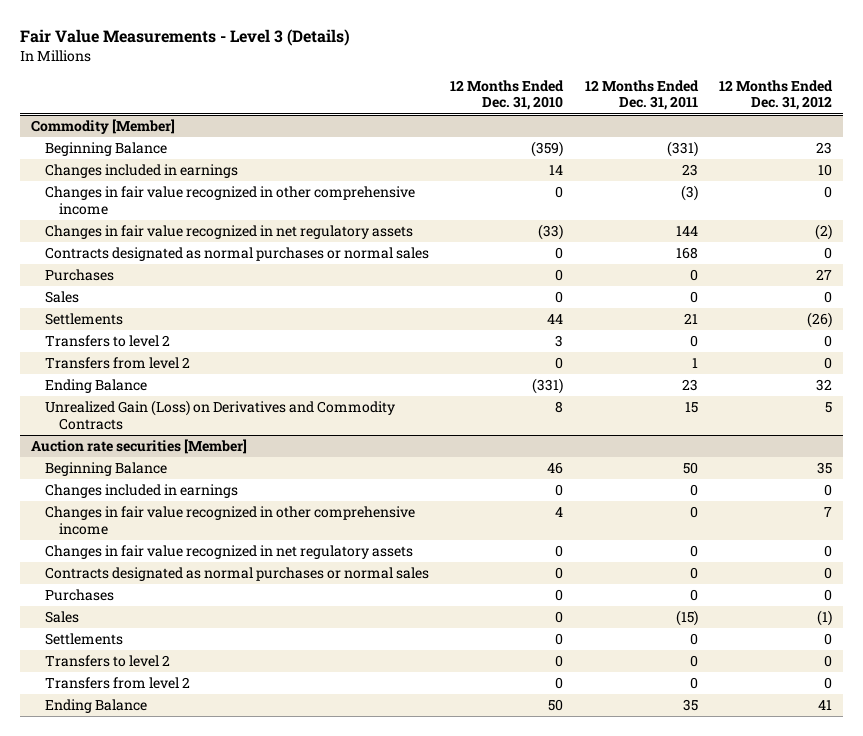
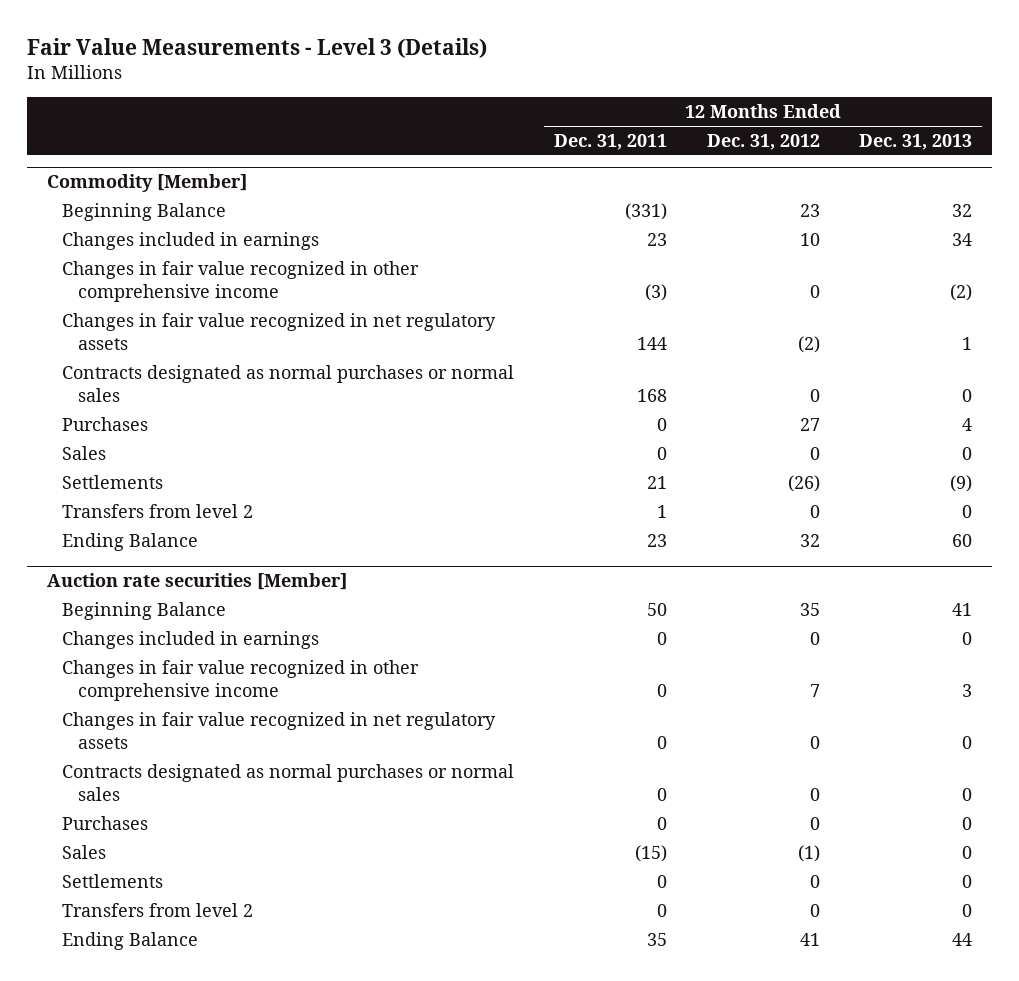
[450,79,565,111] 12 Months Ended Dec. 31, 2010 -> none
none -> [859,133,973,150] Dec. 31, 2013
[44,335,170,348] Transfers to level 2 -> none
[44,400,395,430] Unrealized Gain (Loss) on Derivatives and Commodity Contracts -> none
[44,655,170,668] Transfers to level 2 -> none

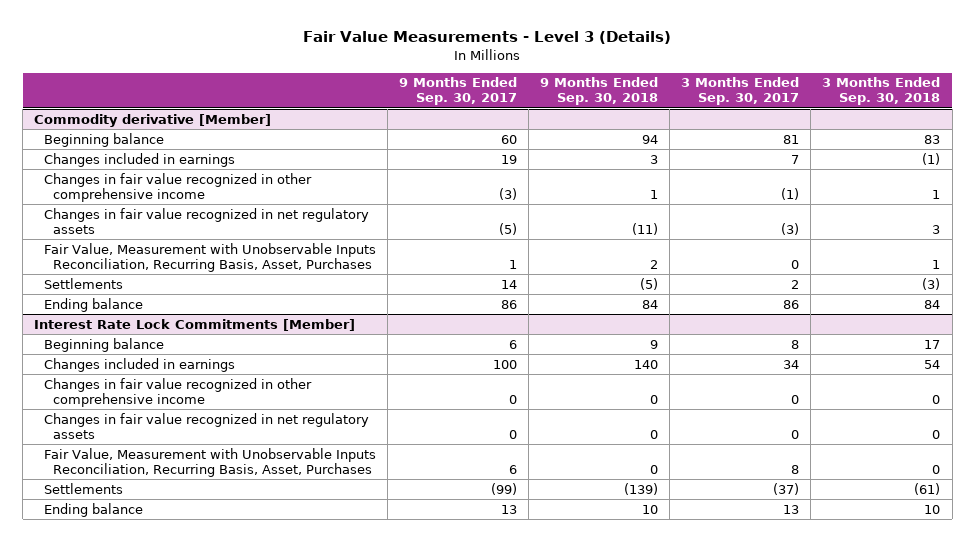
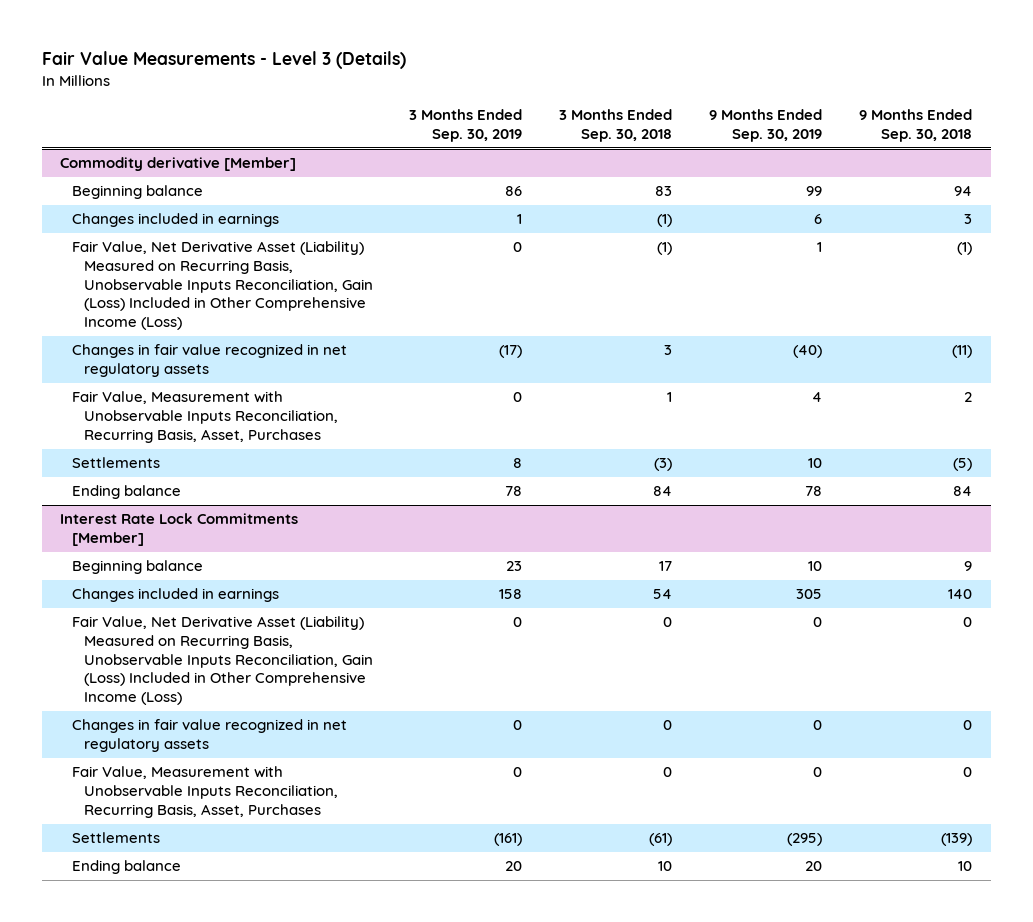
[398,77,517,106] 9 Months Ended Sep. 30, 2017 -> none
[681,77,800,106] 3 Months Ended Sep. 30, 2017 -> none
none -> [409,109,523,142] 3 Months Ended Sep. 30, 2019
none -> [709,109,823,142] 9 Months Ended Sep. 30, 2019
[43,172,312,202] Changes in fair value recognized in other comprehensive income -> none
none -> [71,241,373,331] Fair Value, Net Derivative Asset (Liability) Measured on Recurring Basis, Unobservable Inputs Reconciliation, Gain (Loss) Included in Other Comprehensive Income (Loss)
[43,377,312,407] Changes in fair value recognized in other comprehensive income -> none
none -> [71,616,373,706] Fair Value, Net Derivative Asset (Liability) Measured on Recurring Basis, Unobservable Inputs Reconciliation, Gain (Loss) Included in Other Comprehensive Income (Loss)

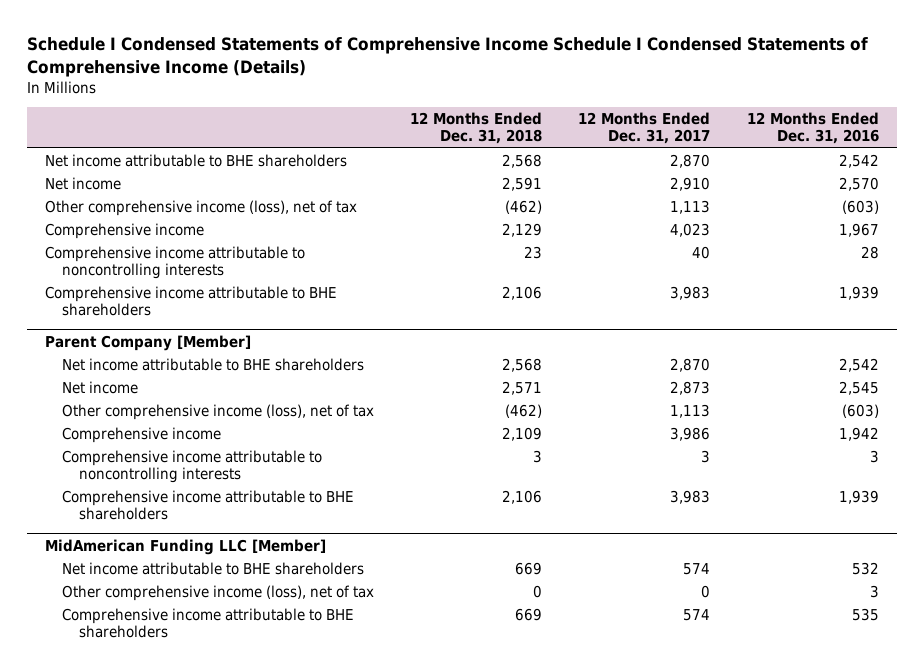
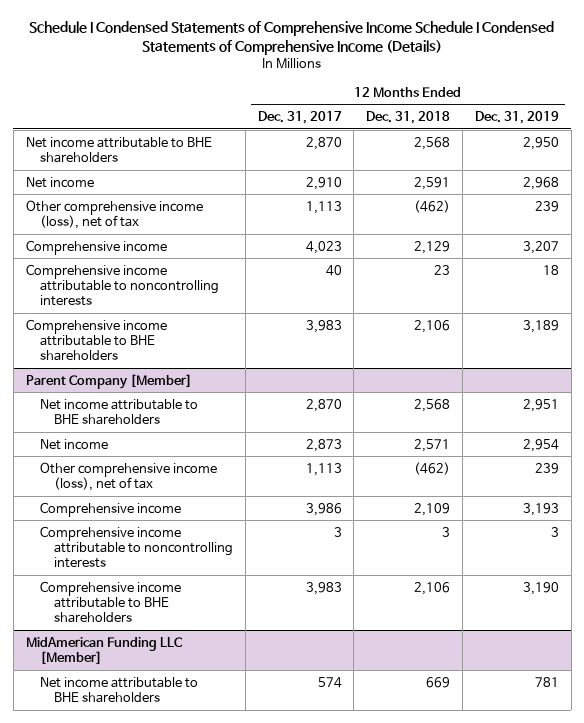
[746,112,879,145] 12 Months Ended Dec. 31, 2016 -> none
none -> [474,111,559,125] Dec. 31, 2019
[61,584,374,601] Other comprehensive income (loss), net of tax -> none
[61,607,354,639] Comprehensive income attributable to BHE shareholders -> none

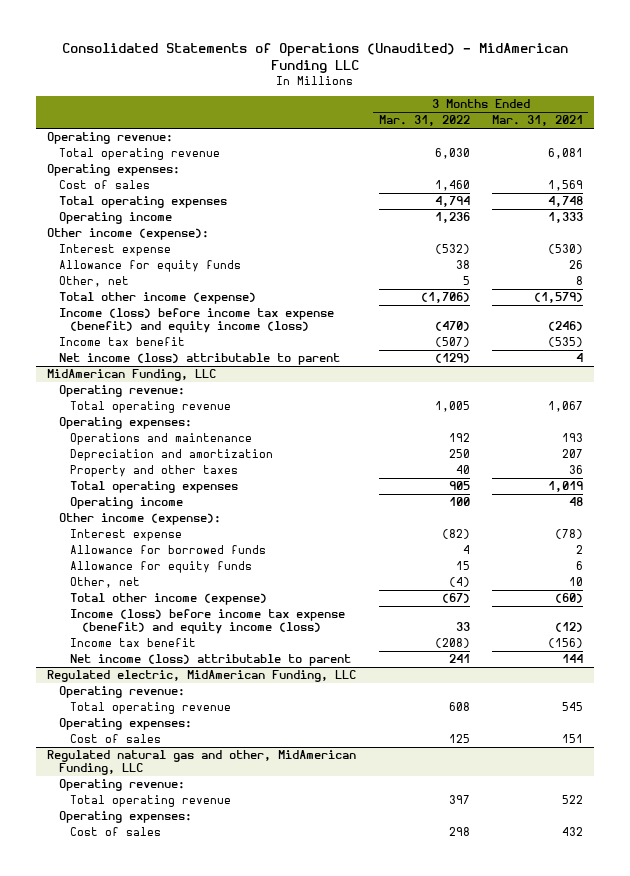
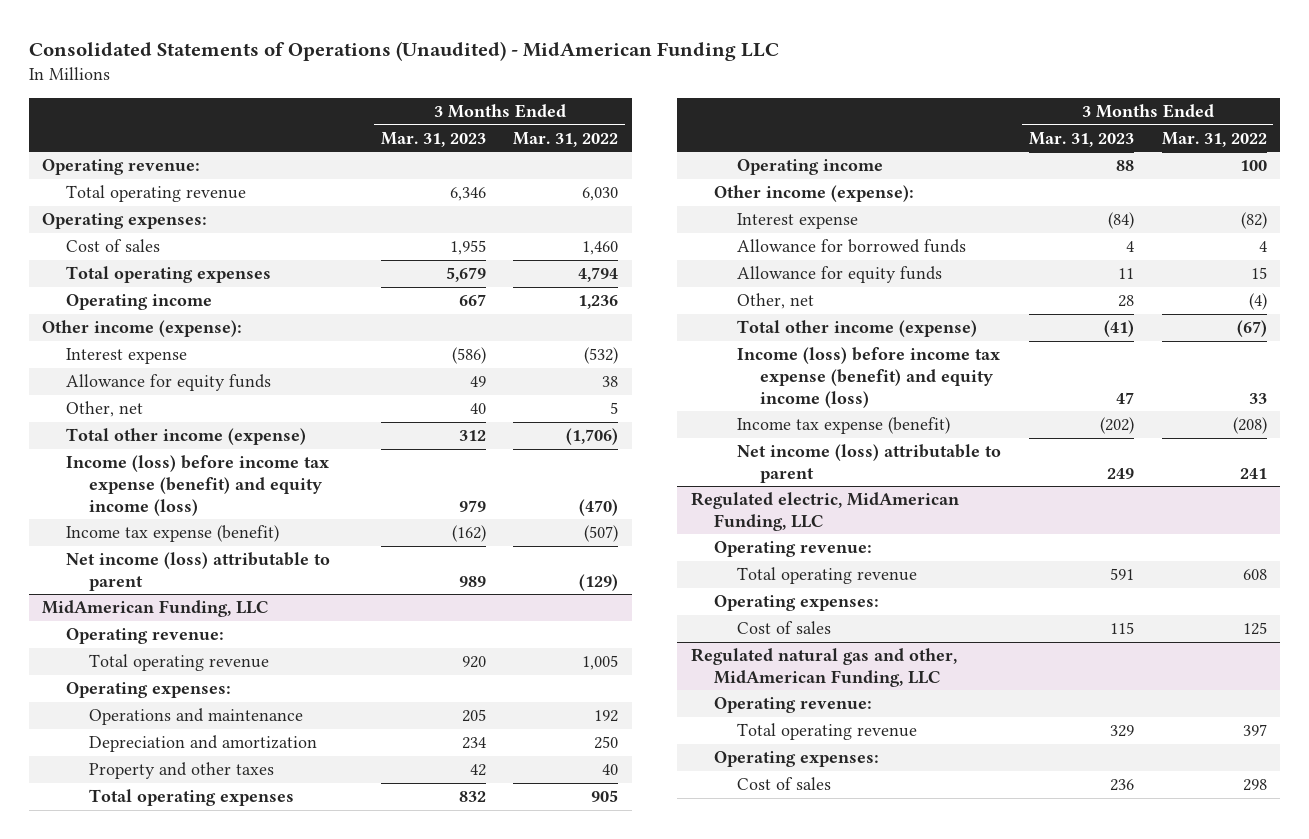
[491,115,583,127] Mar. 31, 2021 -> none
none -> [380,131,486,147] Mar. 31, 2023
[58,337,185,347] Income tax benefit -> [65,525,279,543] Income tax expense (benefit)
[70,638,197,648] Income tax benefit -> [737,417,951,435] Income tax expense (benefit)

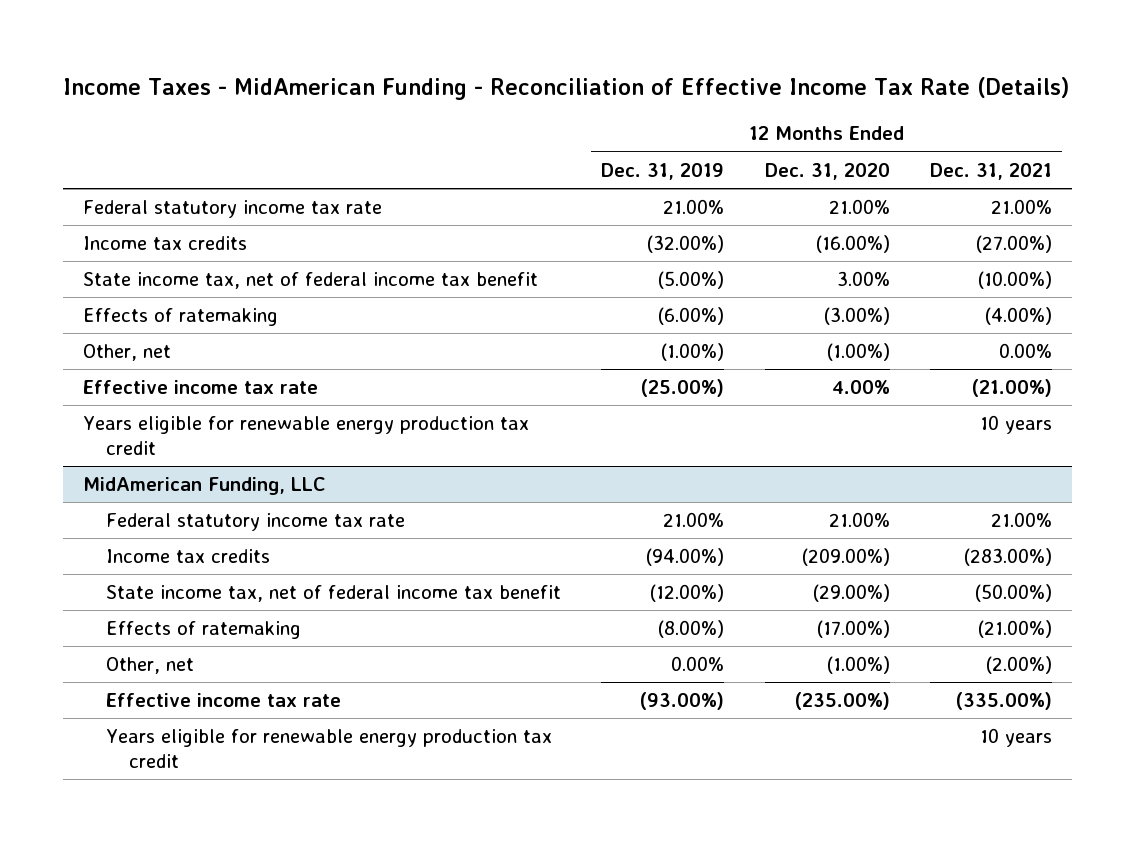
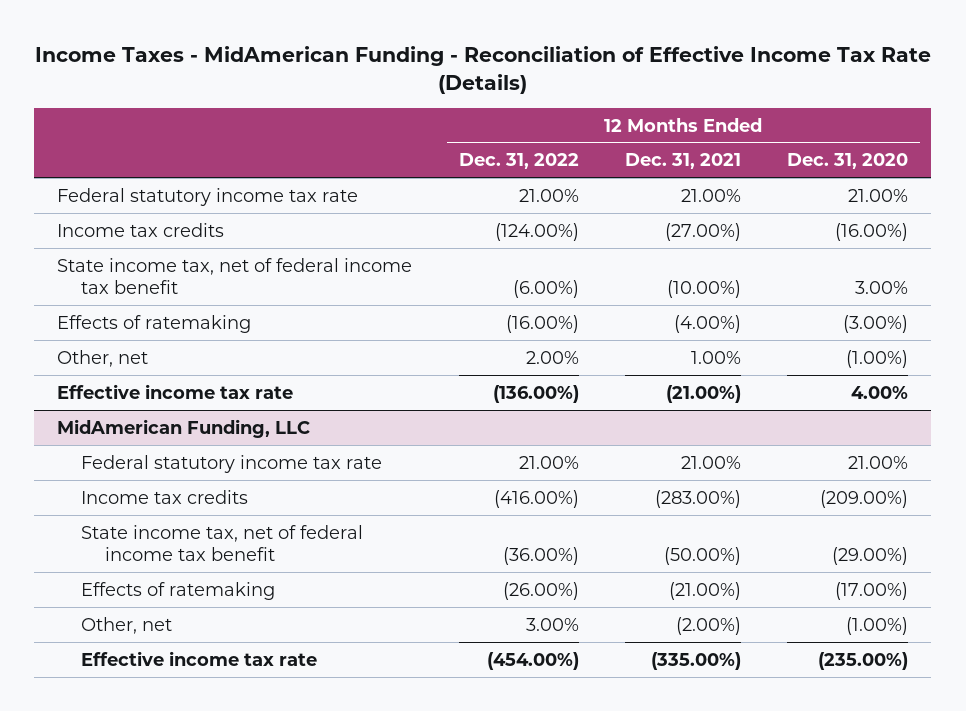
[601,162,725,180] Dec. 31, 2019 -> none
none -> [458,153,579,170] Dec. 31, 2022
[999,343,1053,359] 0.00% -> [690,350,741,364] 1.00%
[83,416,530,455] Years eligible for renewable energy production tax credit -> none
[106,729,553,768] Years eligible for renewable energy production tax credit -> none

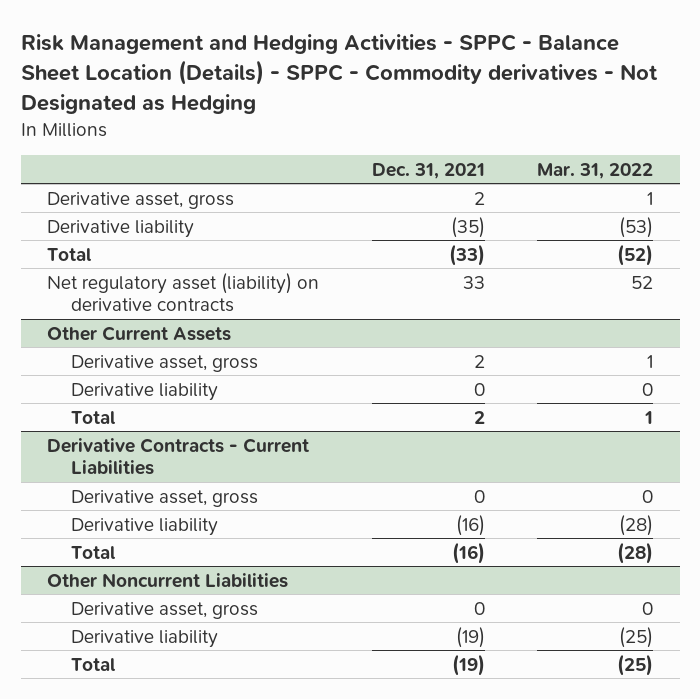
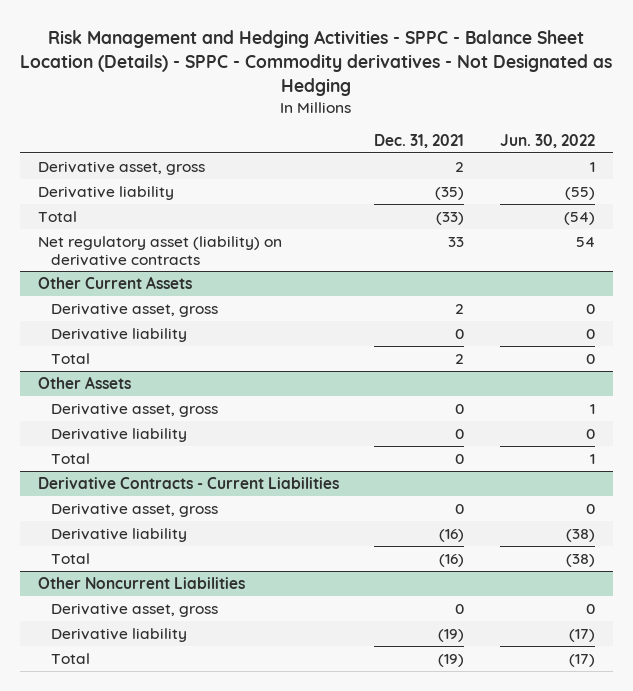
[537,162,654,179] Mar. 31, 2022 -> none
none -> [500,133,596,148] Jun. 30, 2022
none -> [37,375,131,389] Other Assets
none -> [51,402,219,417] Derivative asset, gross
none -> [51,427,188,442] Derivative liability
none -> [51,452,91,464] Total

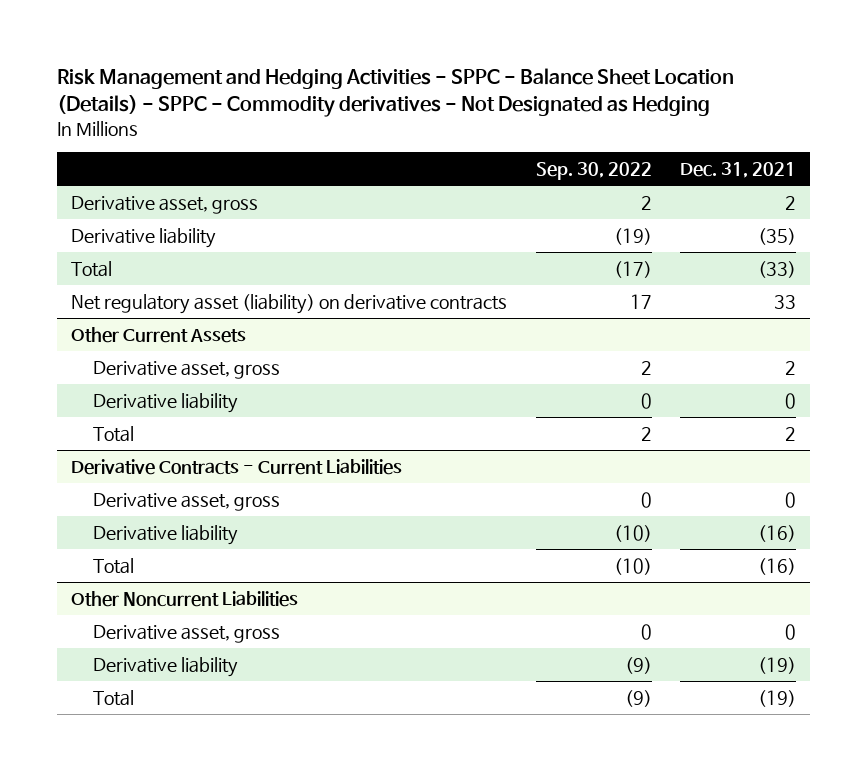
[500,133,596,148] Jun. 30, 2022 -> none
none -> [535,161,652,180] Sep. 30, 2022
[37,375,131,389] Other Assets -> none
[51,402,219,417] Derivative asset, gross -> none
[51,427,188,442] Derivative liability -> none
[51,452,91,464] Total -> none

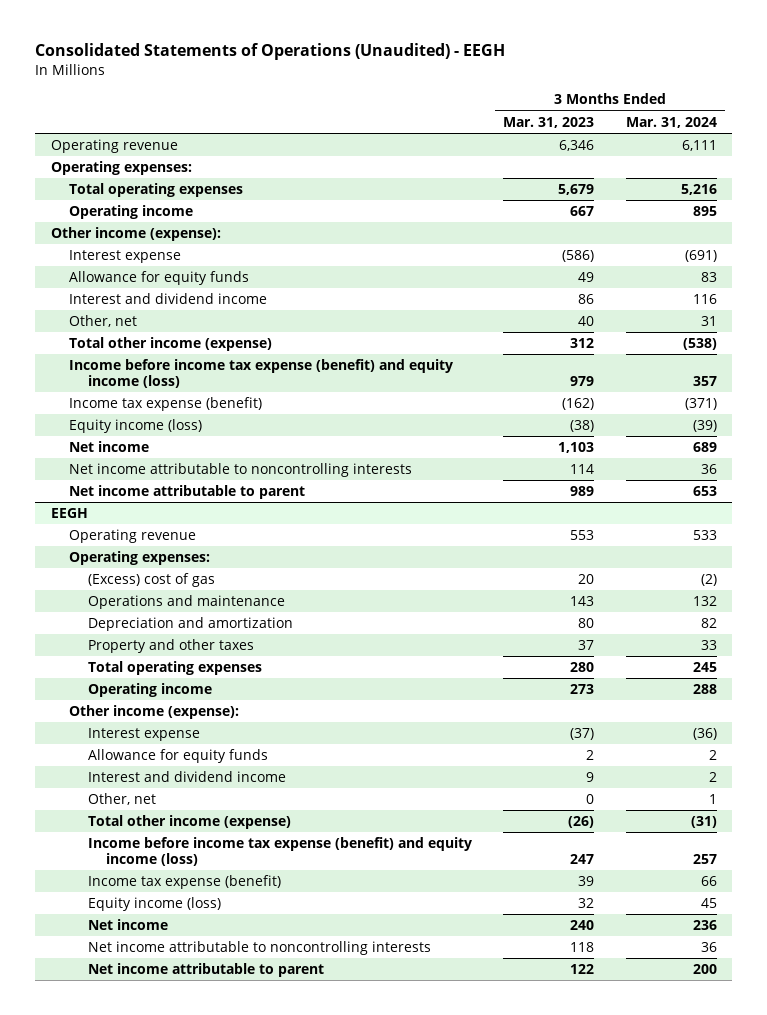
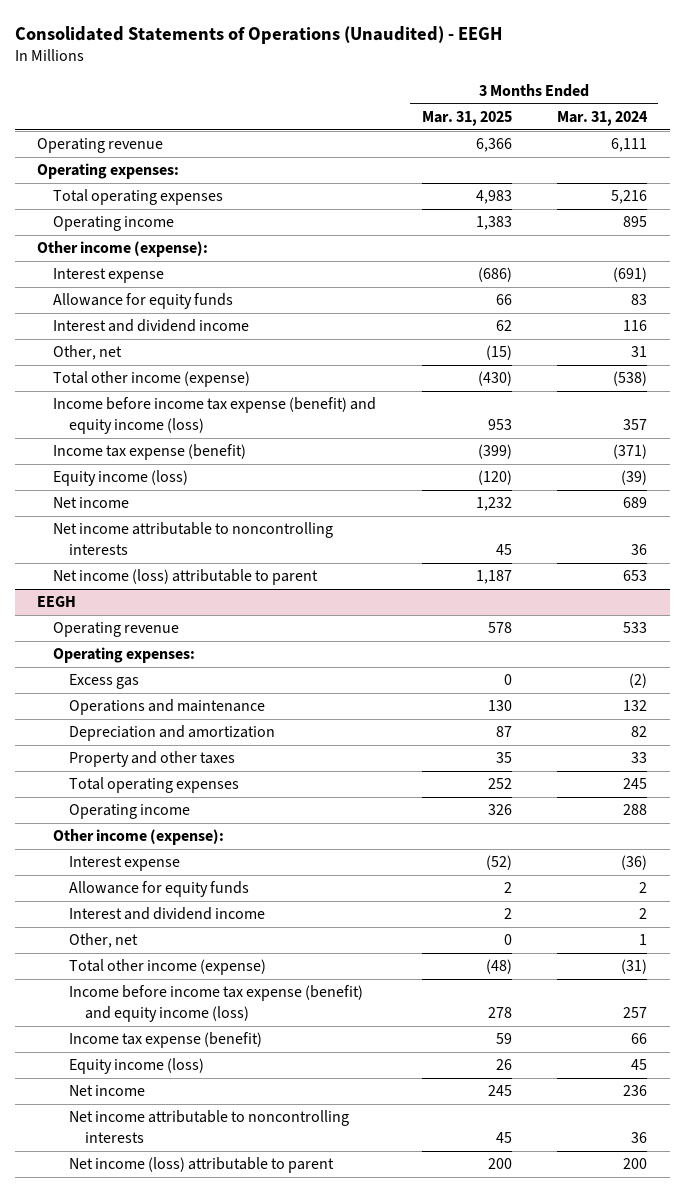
[503,116,595,128] Mar. 31, 2023 -> none
none -> [421,111,512,127] Mar. 31, 2025
[69,485,306,500] Net income attributable to parent -> [53,569,319,586] Net income (loss) attributable to parent
[87,573,215,588] (Excess) cost of gas -> [69,674,140,690] Excess gas
[87,963,324,978] Net income attributable to parent -> [69,1157,335,1174] Net income (loss) attributable to parent

